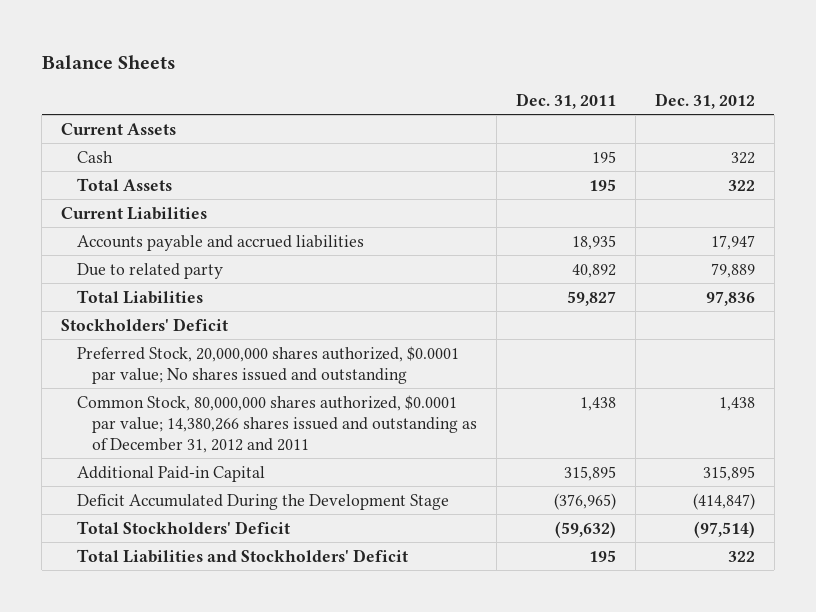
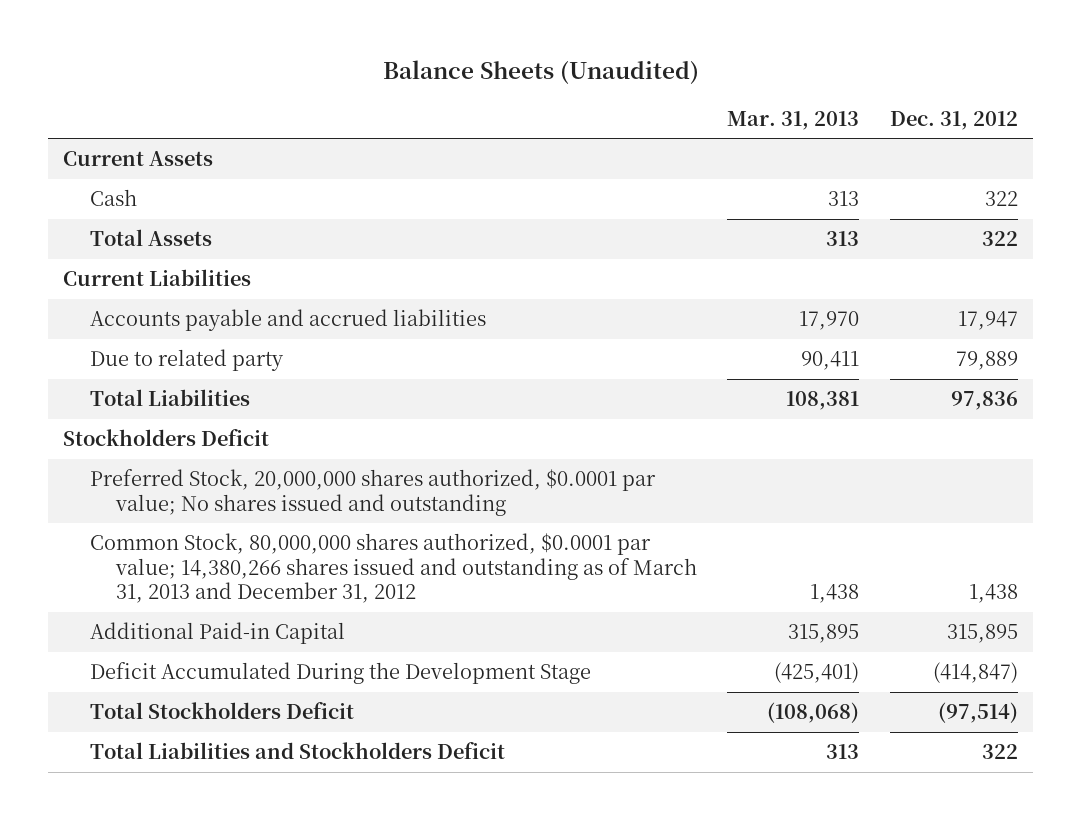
[41,54,176,69] Balance Sheets -> [382,59,699,84] Balance Sheets (Unaudited)
[515,93,616,110] Dec. 31, 2011 -> none
none -> [727,110,860,130] Mar. 31, 2013
[61,317,229,331] Stockholders' Deficit -> [63,429,270,447] Stockholders Deficit
[76,394,477,453] Common Stock, 80,000,000 shares authorized, $0.0001 par value; 14,380,266 shares issued and outstanding as of December 31, 2012 and 2011 -> [89,533,698,604] Common Stock, 80,000,000 shares authorized, $0.0001 par value; 14,380,266 shares issued and outstanding as of March 31, 2013 and December 31, 2012
[76,520,290,534] Total Stockholders' Deficit -> [89,702,354,720] Total Stockholders Deficit
[76,548,408,563] Total Liabilities and Stockholders' Deficit -> [89,742,505,760] Total Liabilities and Stockholders Deficit

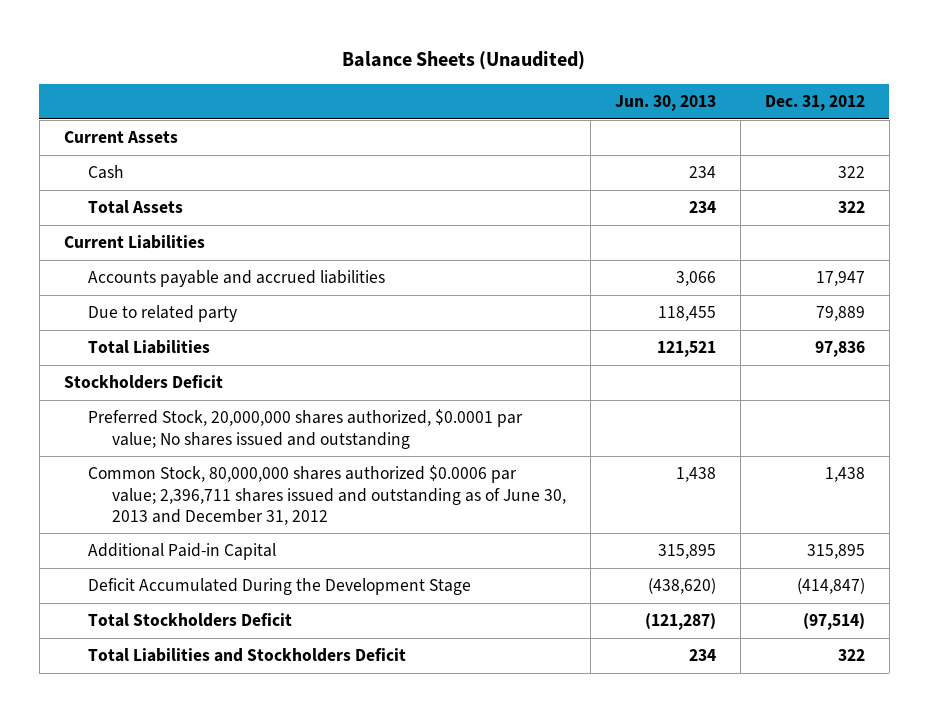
[727,110,860,130] Mar. 31, 2013 -> none
none -> [615,95,717,112] Jun. 30, 2013
[89,533,698,604] Common Stock, 80,000,000 shares authorized, $0.0001 par value; 14,380,266 shares issued and outstanding as of March 31, 2013 and December 31, 2012 -> [87,465,567,525] Common Stock, 80,000,000 shares authorized $0.0006 par value; 2,396,711 shares issued and outstanding as of June 30, 2013 and December 31, 2012

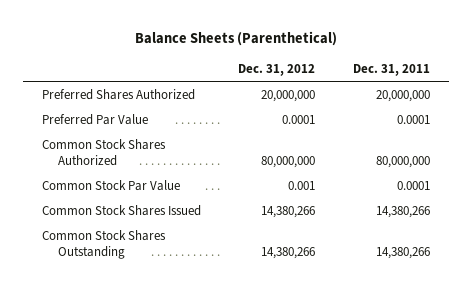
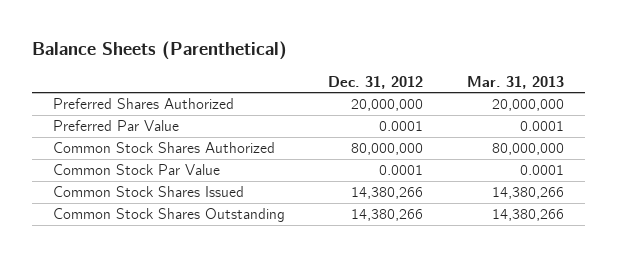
[352,63,430,76] Dec. 31, 2011 -> none
none -> [466,75,564,89] Mar. 31, 2013
[288,180,316,190] 0.001 -> [379,165,424,176] 0.0001

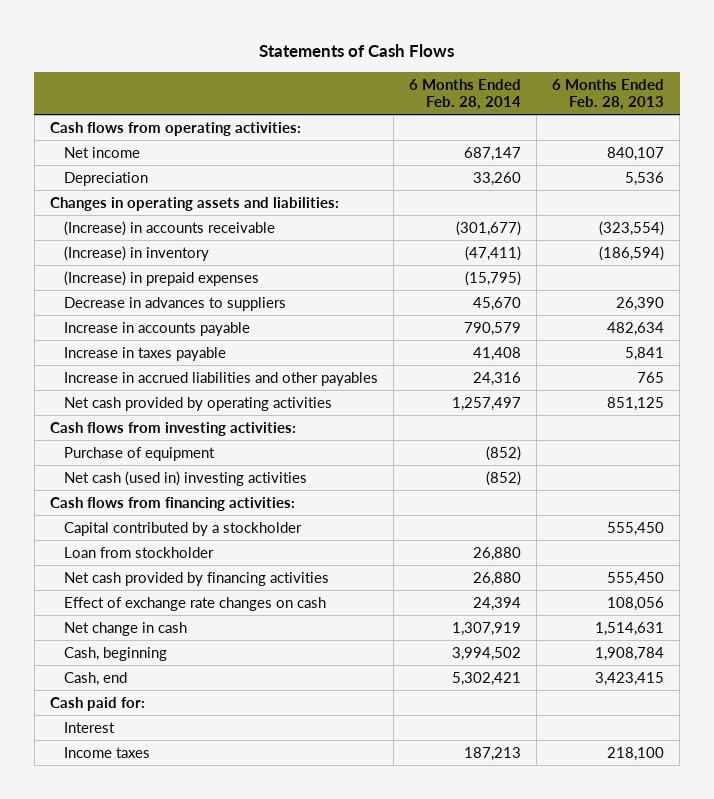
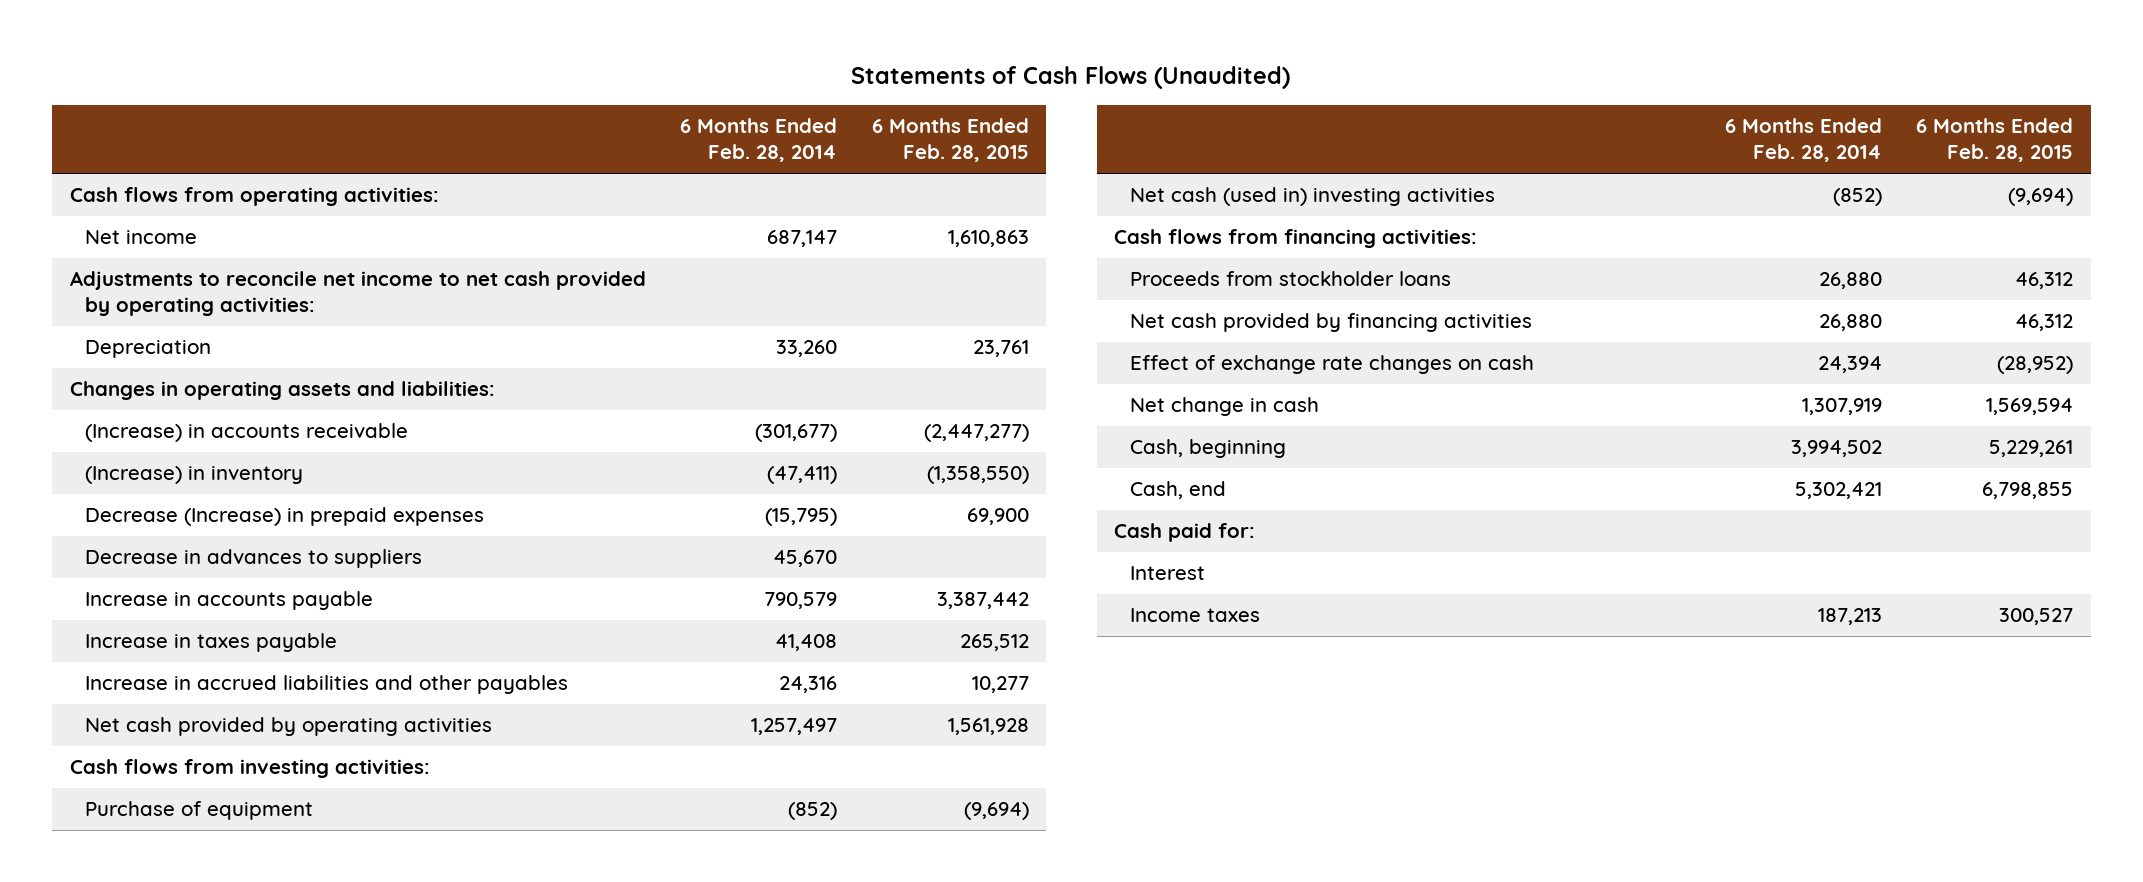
[258,44,454,58] Statements of Cash Flows -> [851,66,1291,90] Statements of Cash Flows (Unaudited)
[552,78,665,111] 6 Months Ended Feb. 28, 2013 -> none
none -> [871,118,1029,163] 6 Months Ended Feb. 28, 2015
none -> [69,271,646,317] Adjustments to reconcile net income to net cash provided by operating activities:
[64,271,260,287] (Increase) in prepaid expenses -> [85,507,485,527] Decrease (Increase) in prepaid expenses
[64,522,303,537] Capital contributed by a stockholder -> none
[64,547,215,559] Loan from stockholder -> [1129,271,1451,287] Proceeds from stockholder loans

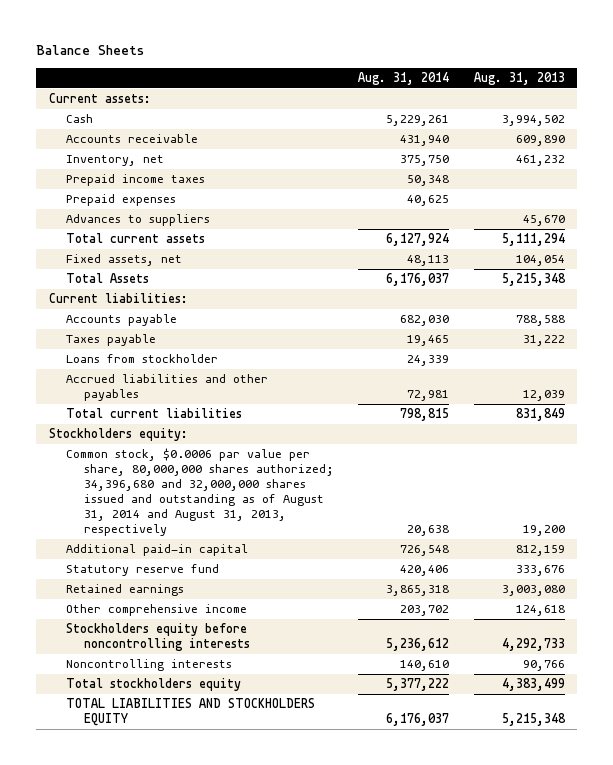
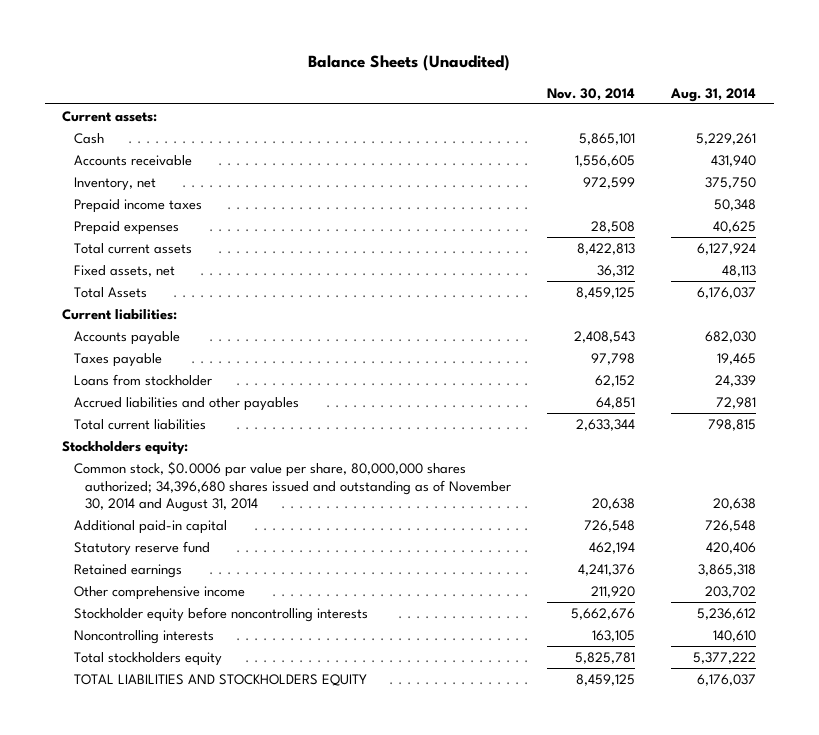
[36,45,145,56] Balance Sheets -> [308,55,511,72] Balance Sheets (Unaudited)
[473,71,565,85] Aug. 31, 2013 -> none
none -> [547,87,636,101] Nov. 30, 2014
[66,214,211,227] Advances to suppliers -> none
[66,448,334,537] Common stock, $0.0006 par value per share, 80,000,000 shares authorized; 34,396,680 and 32,000,000 shares issued and outstanding as of August 31, 2014 and August 31, 2013, respectively -> [73,460,512,513] Common stock, $0.0006 par value per share, 80,000,000 shares authorized; 34,396,680 shares issued and outstanding as of November 30, 2014 and August 31, 2014
[66,623,250,652] Stockholders equity before noncontrolling interests -> [73,606,368,622] Stockholder equity before noncontrolling interests

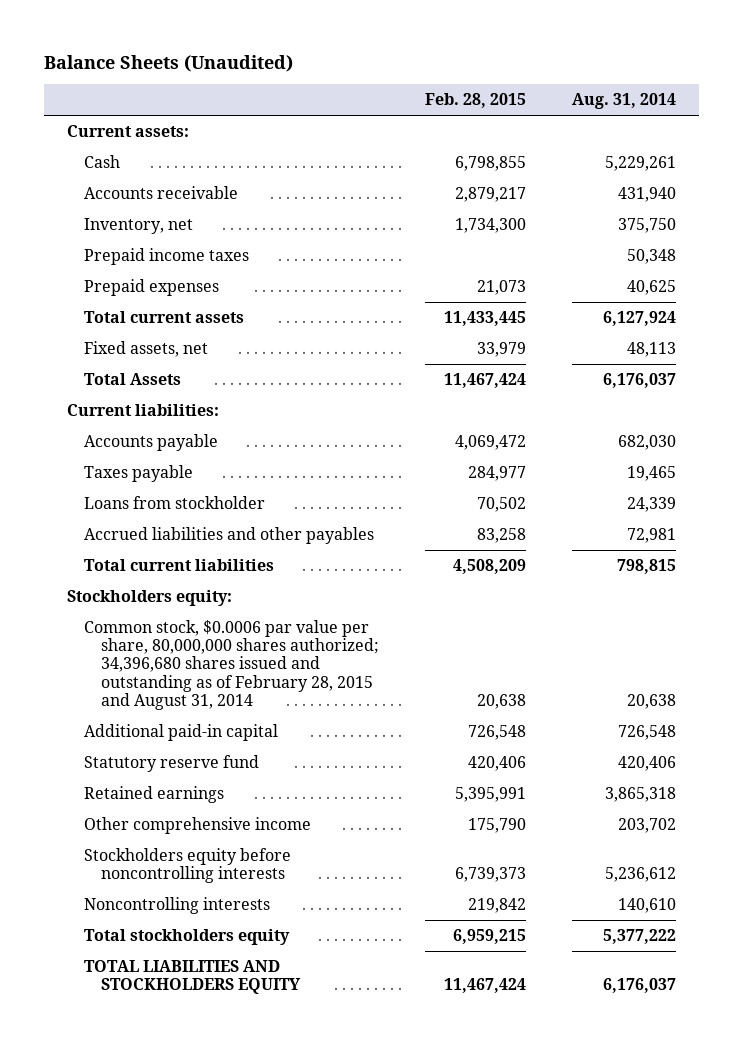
[547,87,636,101] Nov. 30, 2014 -> none
none -> [424,93,526,109] Feb. 28, 2015
[73,460,512,513] Common stock, $0.0006 par value per share, 80,000,000 shares authorized; 34,396,680 shares issued and outstanding as of November 30, 2014 and August 31, 2014 -> [83,620,379,710] Common stock, $0.0006 par value per share, 80,000,000 shares authorized; 34,396,680 shares issued and outstanding as of February 28, 2015 and August 31, 2014
[73,606,368,622] Stockholder equity before noncontrolling interests -> [83,848,291,884] Stockholders equity before noncontrolling interests

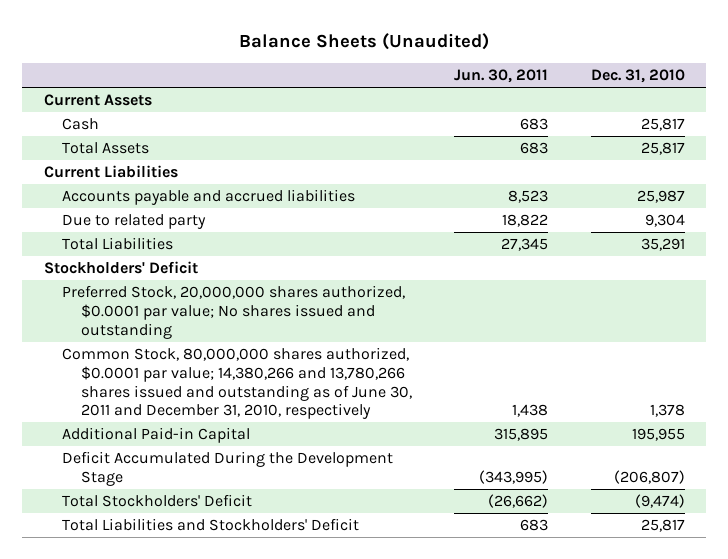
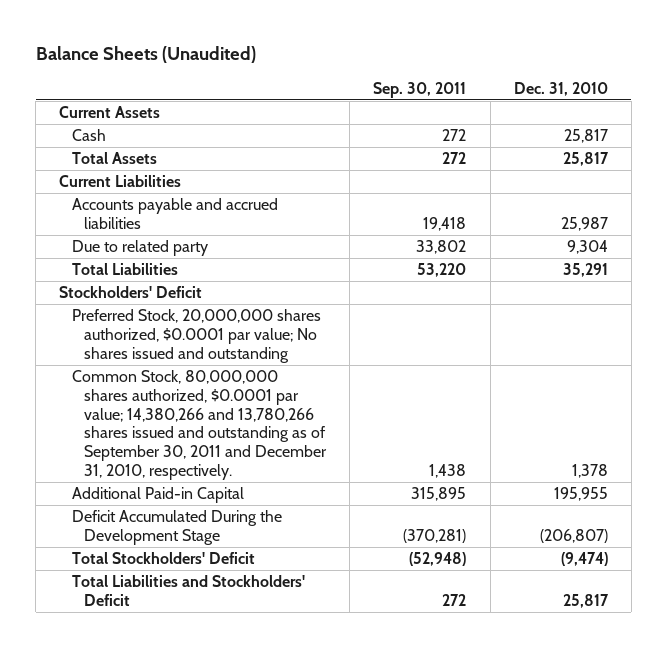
[454,69,549,84] Jun. 30, 2011 -> none
none -> [373,81,467,98] Sep. 30, 2011
[62,347,412,420] Common Stock, 80,000,000 shares authorized, $0.0001 par value; 14,380,266 and 13,780,266 shares issued and outstanding as of June 30, 2011 and December 31, 2010, respectively -> [71,370,328,480] Common Stock, 80,000,000 shares authorized, $0.0001 par value; 14,380,266 and 13,780,266 shares issued and outstanding as of September 30, 2011 and December 31, 2010, respectively.

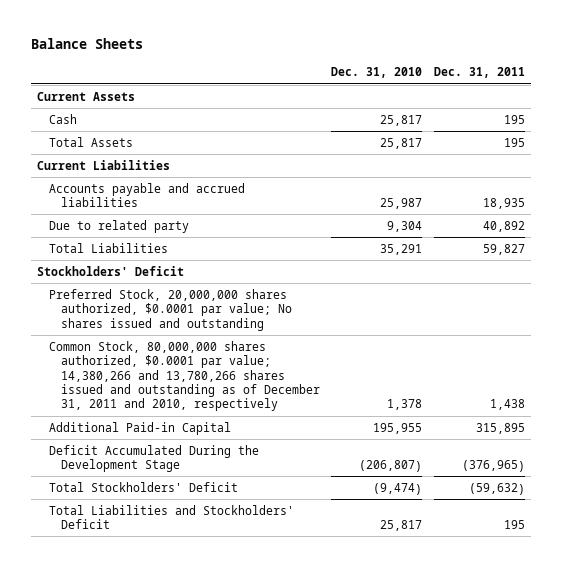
[35,46,256,64] Balance Sheets (Unaudited) -> [31,37,144,49] Balance Sheets
[373,81,467,98] Sep. 30, 2011 -> none
none -> [434,67,526,79] Dec. 31, 2011
[71,370,328,480] Common Stock, 80,000,000 shares authorized, $0.0001 par value; 14,380,266 and 13,780,266 shares issued and outstanding as of September 30, 2011 and December 31, 2010, respectively. -> [48,340,320,412] Common Stock, 80,000,000 shares authorized, $0.0001 par value; 14,380,266 and 13,780,266 shares issued and outstanding as of December 31, 2011 and 2010, respectively

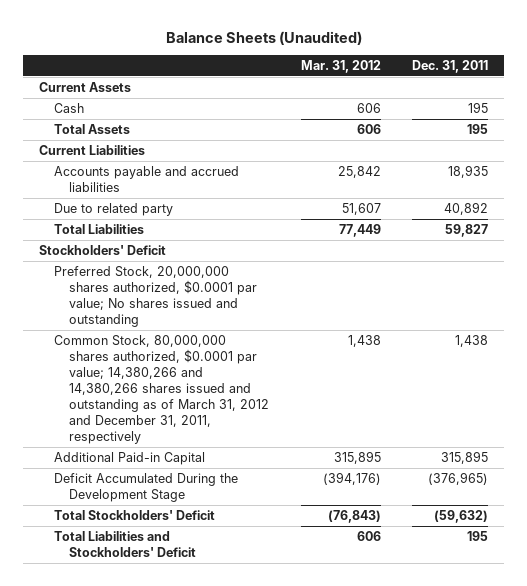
[31,37,144,49] Balance Sheets -> [165,30,362,45] Balance Sheets (Unaudited)
[331,67,423,79] Dec. 31, 2010 -> none
none -> [300,60,381,74] Mar. 31, 2012
[48,340,320,412] Common Stock, 80,000,000 shares authorized, $0.0001 par value; 14,380,266 and 13,780,266 shares issued and outstanding as of December 31, 2011 and 2010, respectively -> [53,334,270,445] Common Stock, 80,000,000 shares authorized, $0.0001 par value; 14,380,266 and 14,380,266 shares issued and outstanding as of March 31, 2012 and December 31, 2011, respectively

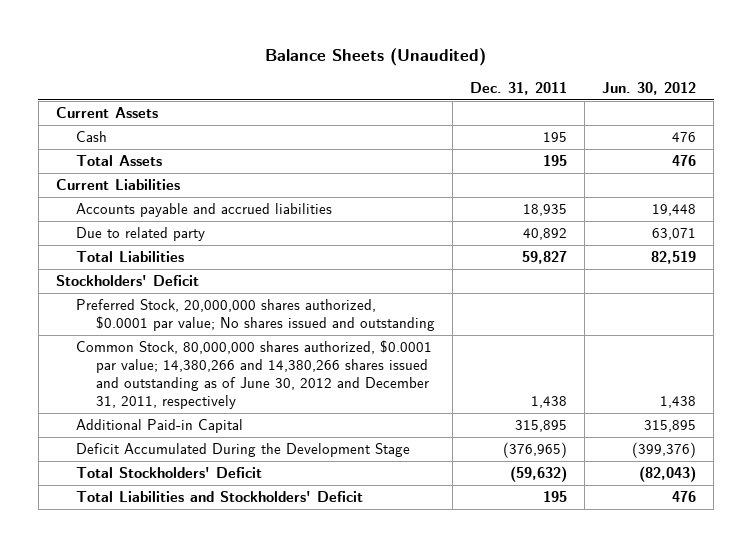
[300,60,381,74] Mar. 31, 2012 -> none
none -> [602,81,697,95] Jun. 30, 2012
[53,334,270,445] Common Stock, 80,000,000 shares authorized, $0.0001 par value; 14,380,266 and 14,380,266 shares issued and outstanding as of March 31, 2012 and December 31, 2011, respectively -> [76,340,433,410] Common Stock, 80,000,000 shares authorized, $0.0001 par value; 14,380,266 and 14,380,266 shares issued and outstanding as of June 30, 2012 and December 31, 2011, respectively

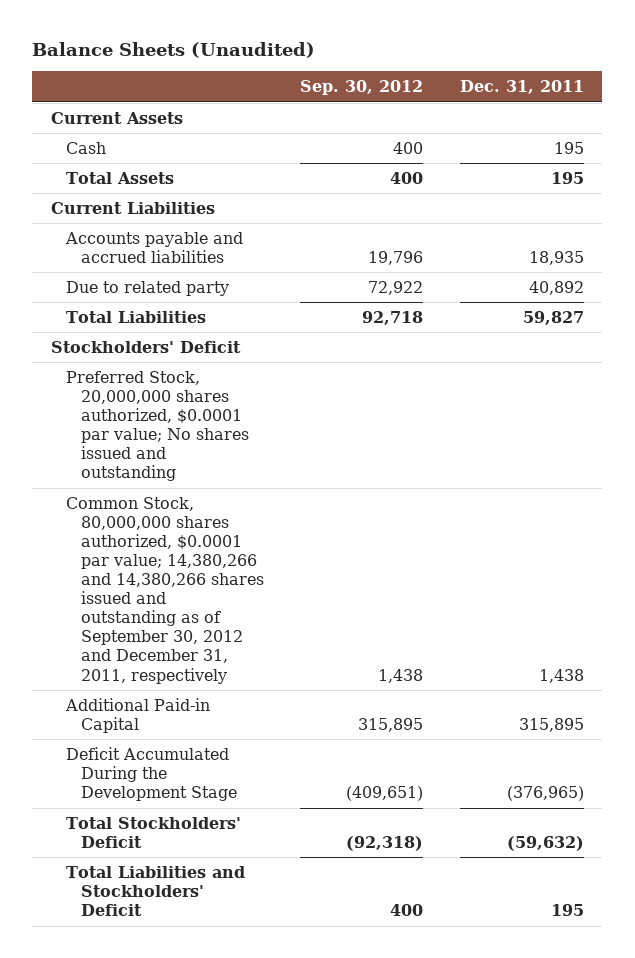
[602,81,697,95] Jun. 30, 2012 -> none
none -> [300,80,424,96] Sep. 30, 2012
[76,340,433,410] Common Stock, 80,000,000 shares authorized, $0.0001 par value; 14,380,266 and 14,380,266 shares issued and outstanding as of June 30, 2012 and December 31, 2011, respectively -> [65,496,264,684] Common Stock, 80,000,000 shares authorized, $0.0001 par value; 14,380,266 and 14,380,266 shares issued and outstanding as of September 30, 2012 and December 31, 2011, respectively

